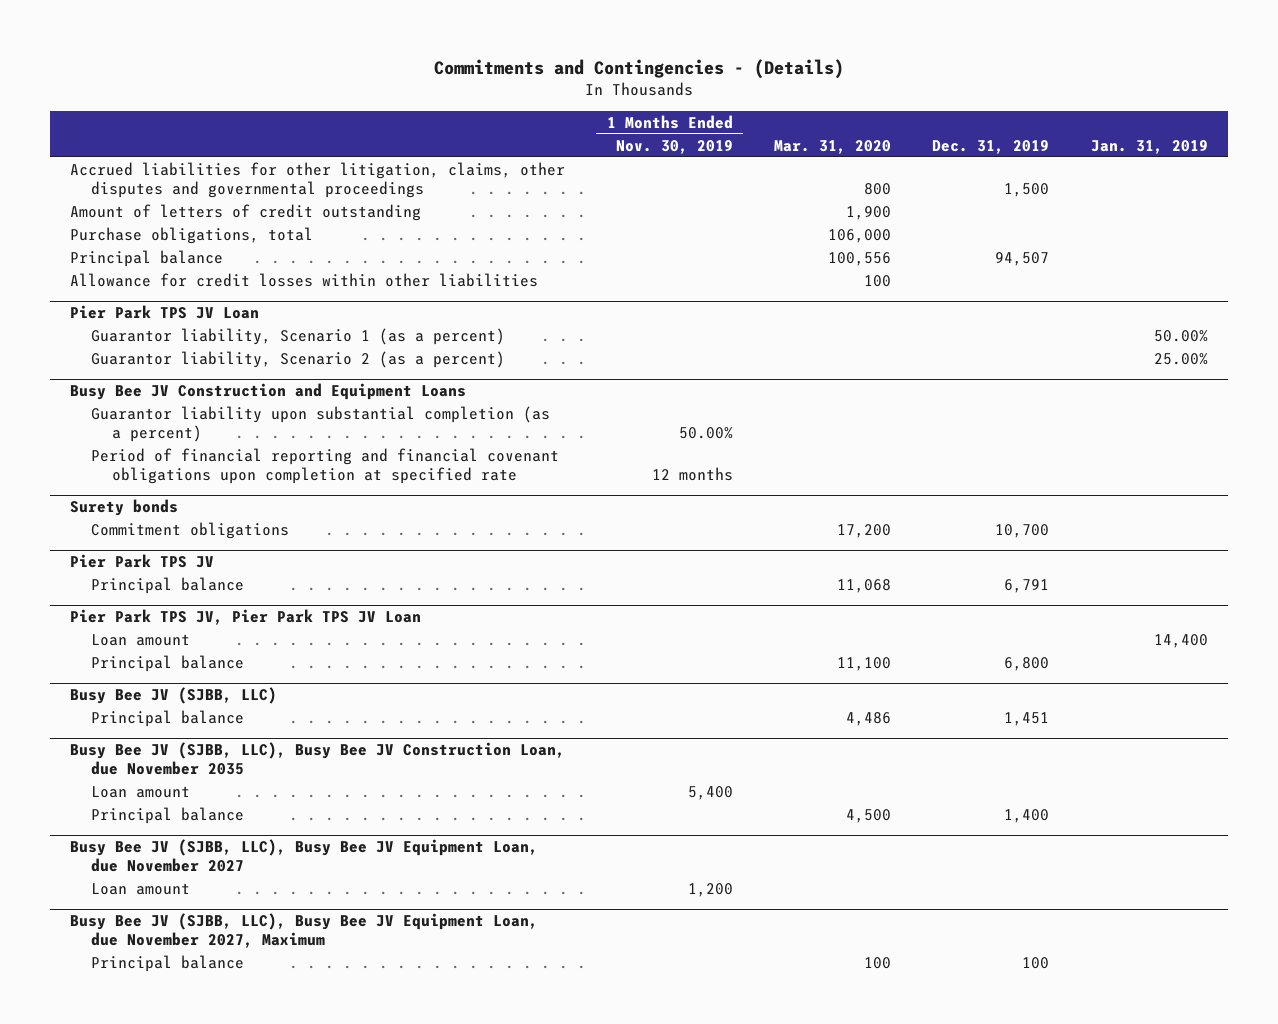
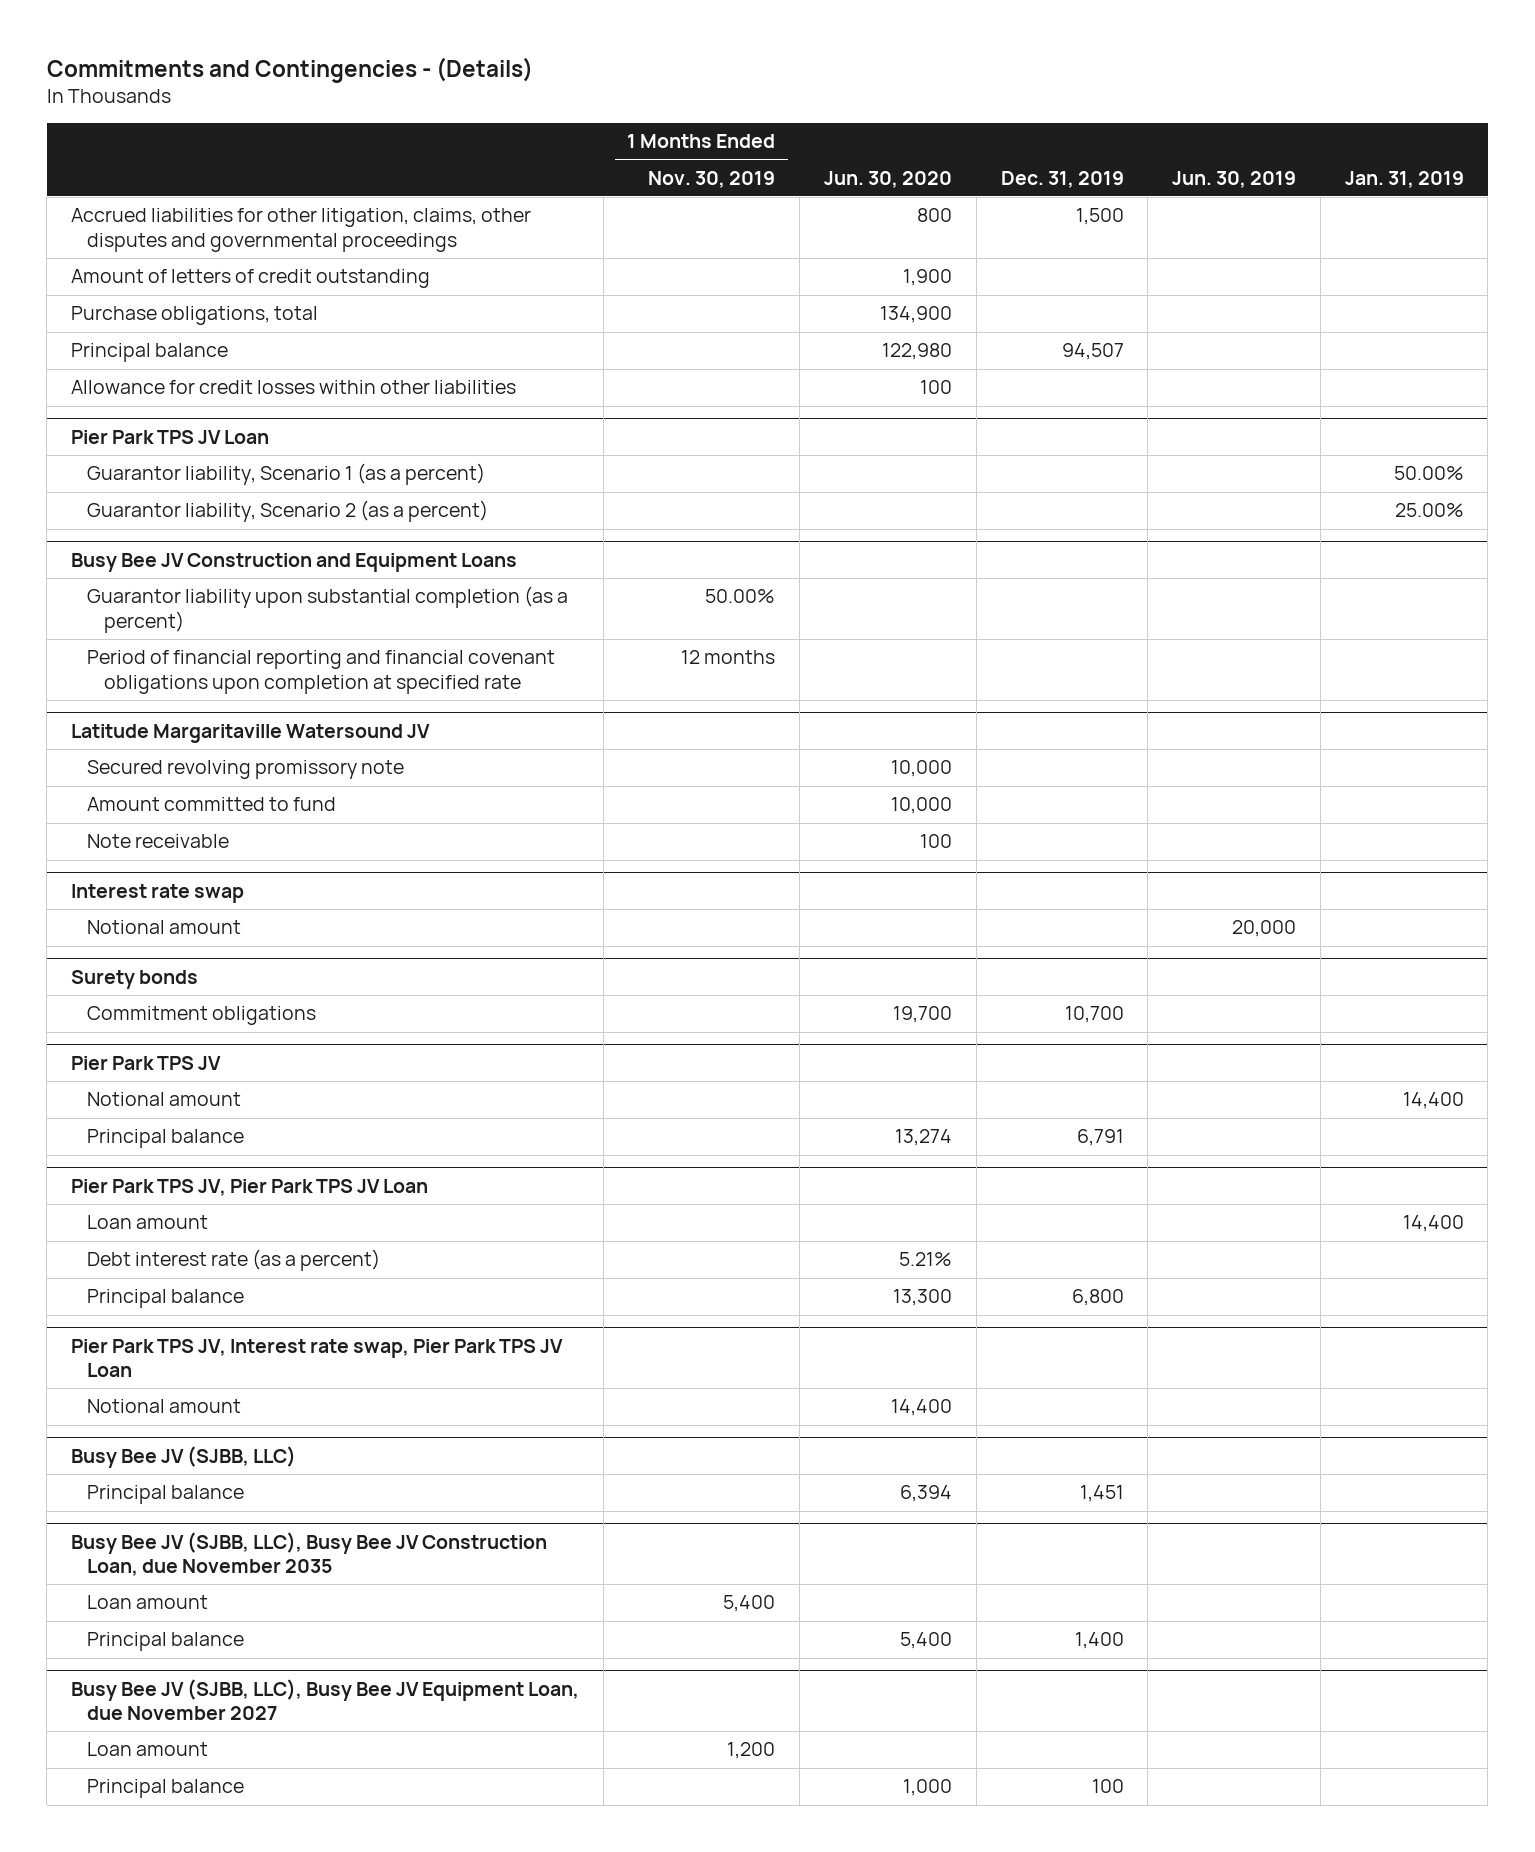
[774,139,892,154] Mar. 31, 2020 -> none
none -> [824,170,953,188] Jun. 30, 2020
none -> [1172,170,1297,188] Jun. 30, 2019
none -> [70,723,430,743] Latitude Margaritaville Watersound JV
none -> [87,760,405,780] Secured revolving promissory note
none -> [87,797,337,812] Amount committed to fund
none -> [87,834,230,849] Note receivable
none -> [70,883,244,903] Interest rate swap
none -> [87,920,242,935] Notional amount
none -> [87,1092,242,1107] Notional amount
none -> [87,1249,381,1272] Debt interest rate (as a percent)
none -> [70,1338,563,1377] Pier Park TPS JV, Interest rate swap, Pier Park TPS JV Loan
none -> [87,1399,242,1414] Notional amount
[70,913,539,949] Busy Bee JV (SJBB, LLC), Busy Bee JV Equipment Loan, due November 2027, Maximum -> none
[91,954,245,972] Principal balance -> none
none -> [87,1779,245,1799] Principal balance

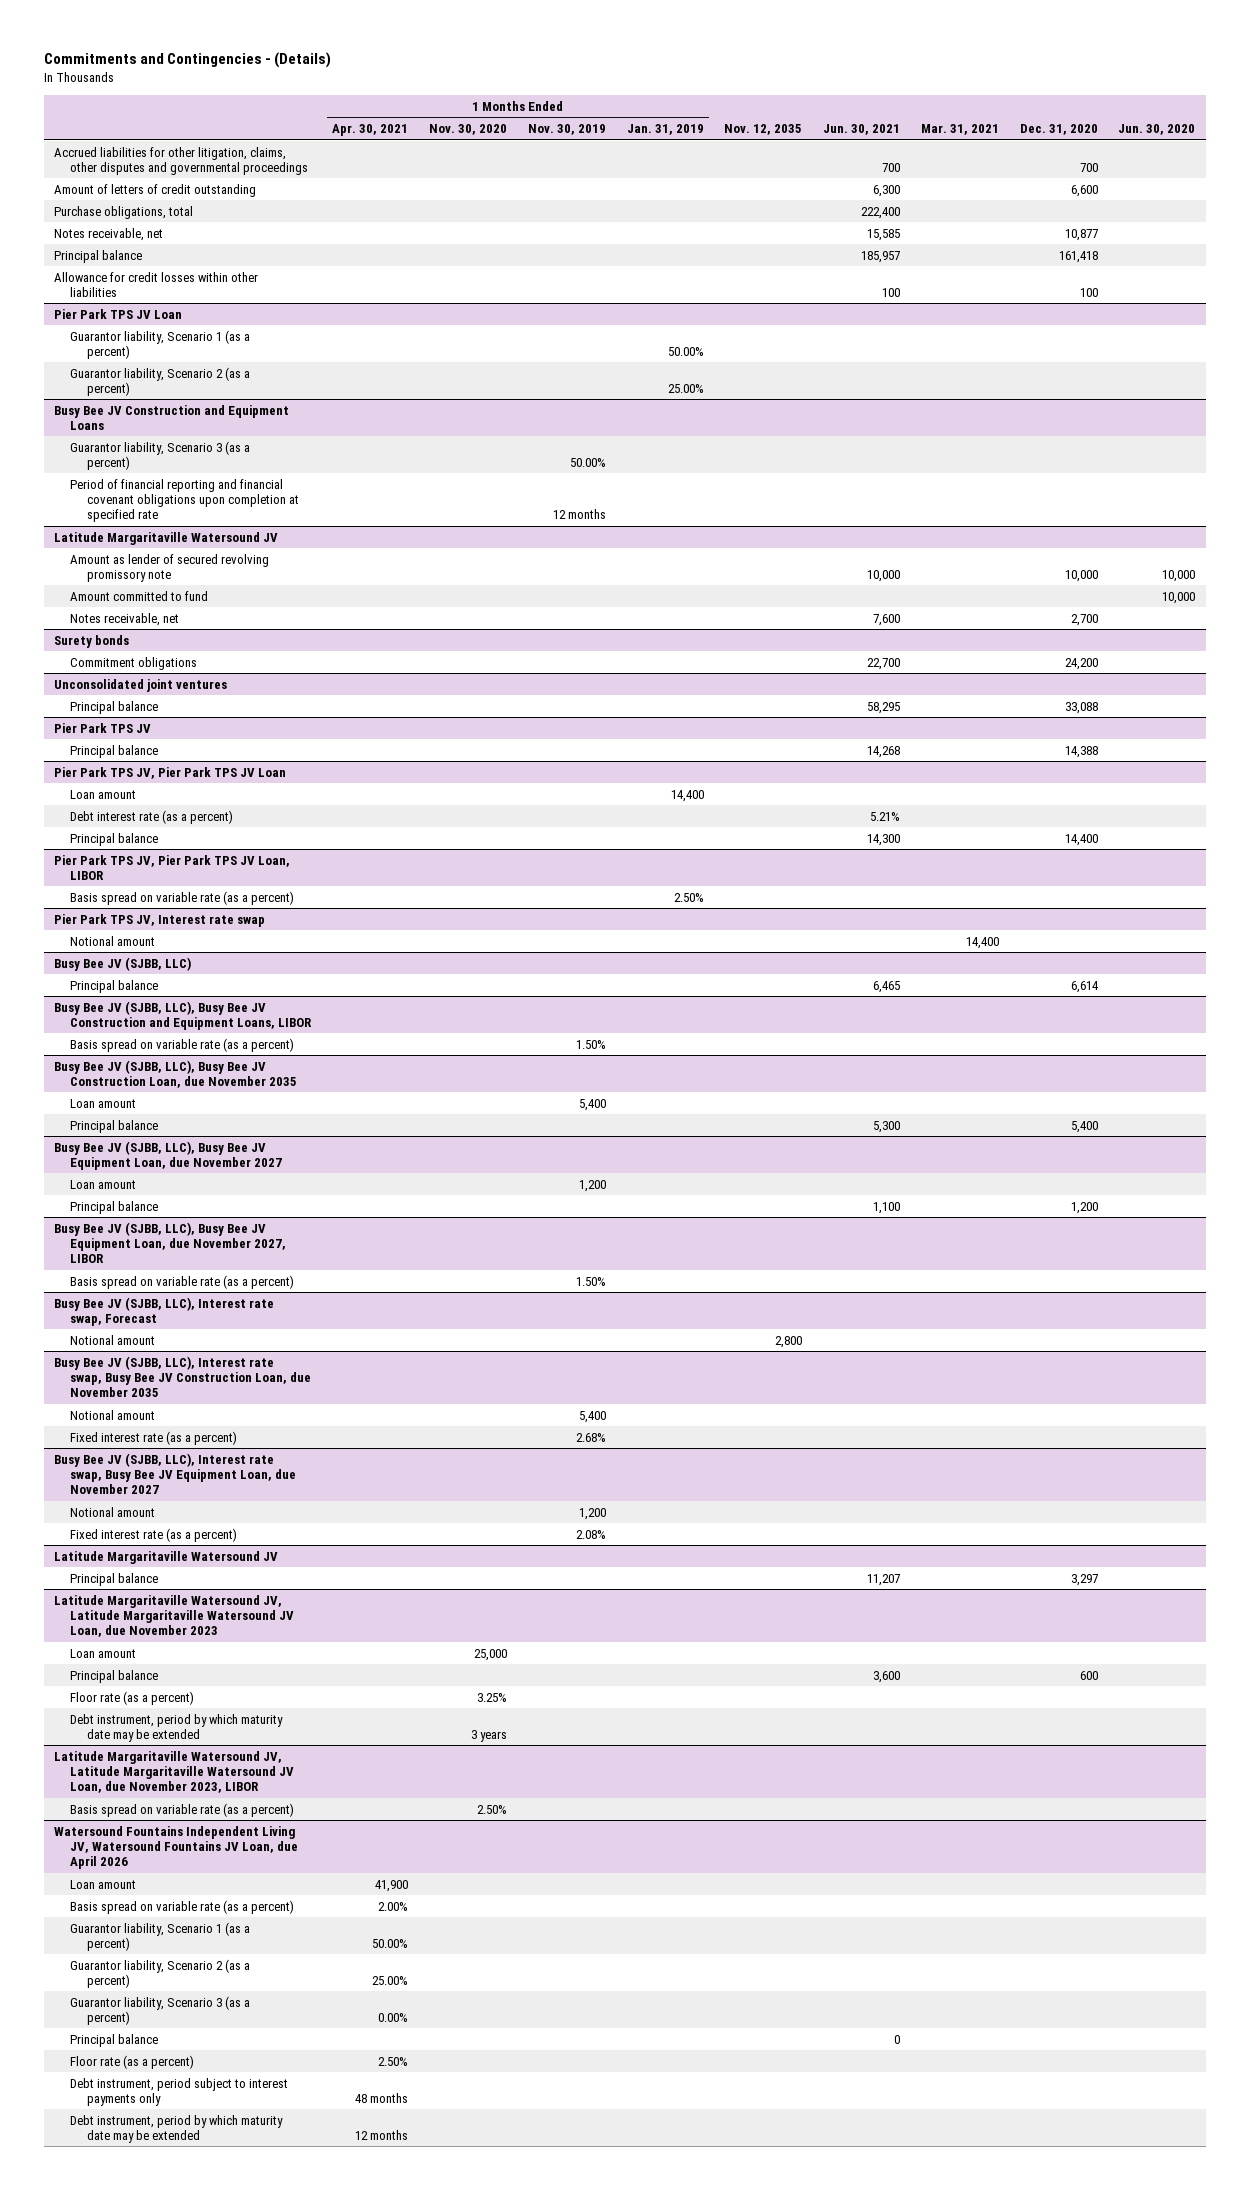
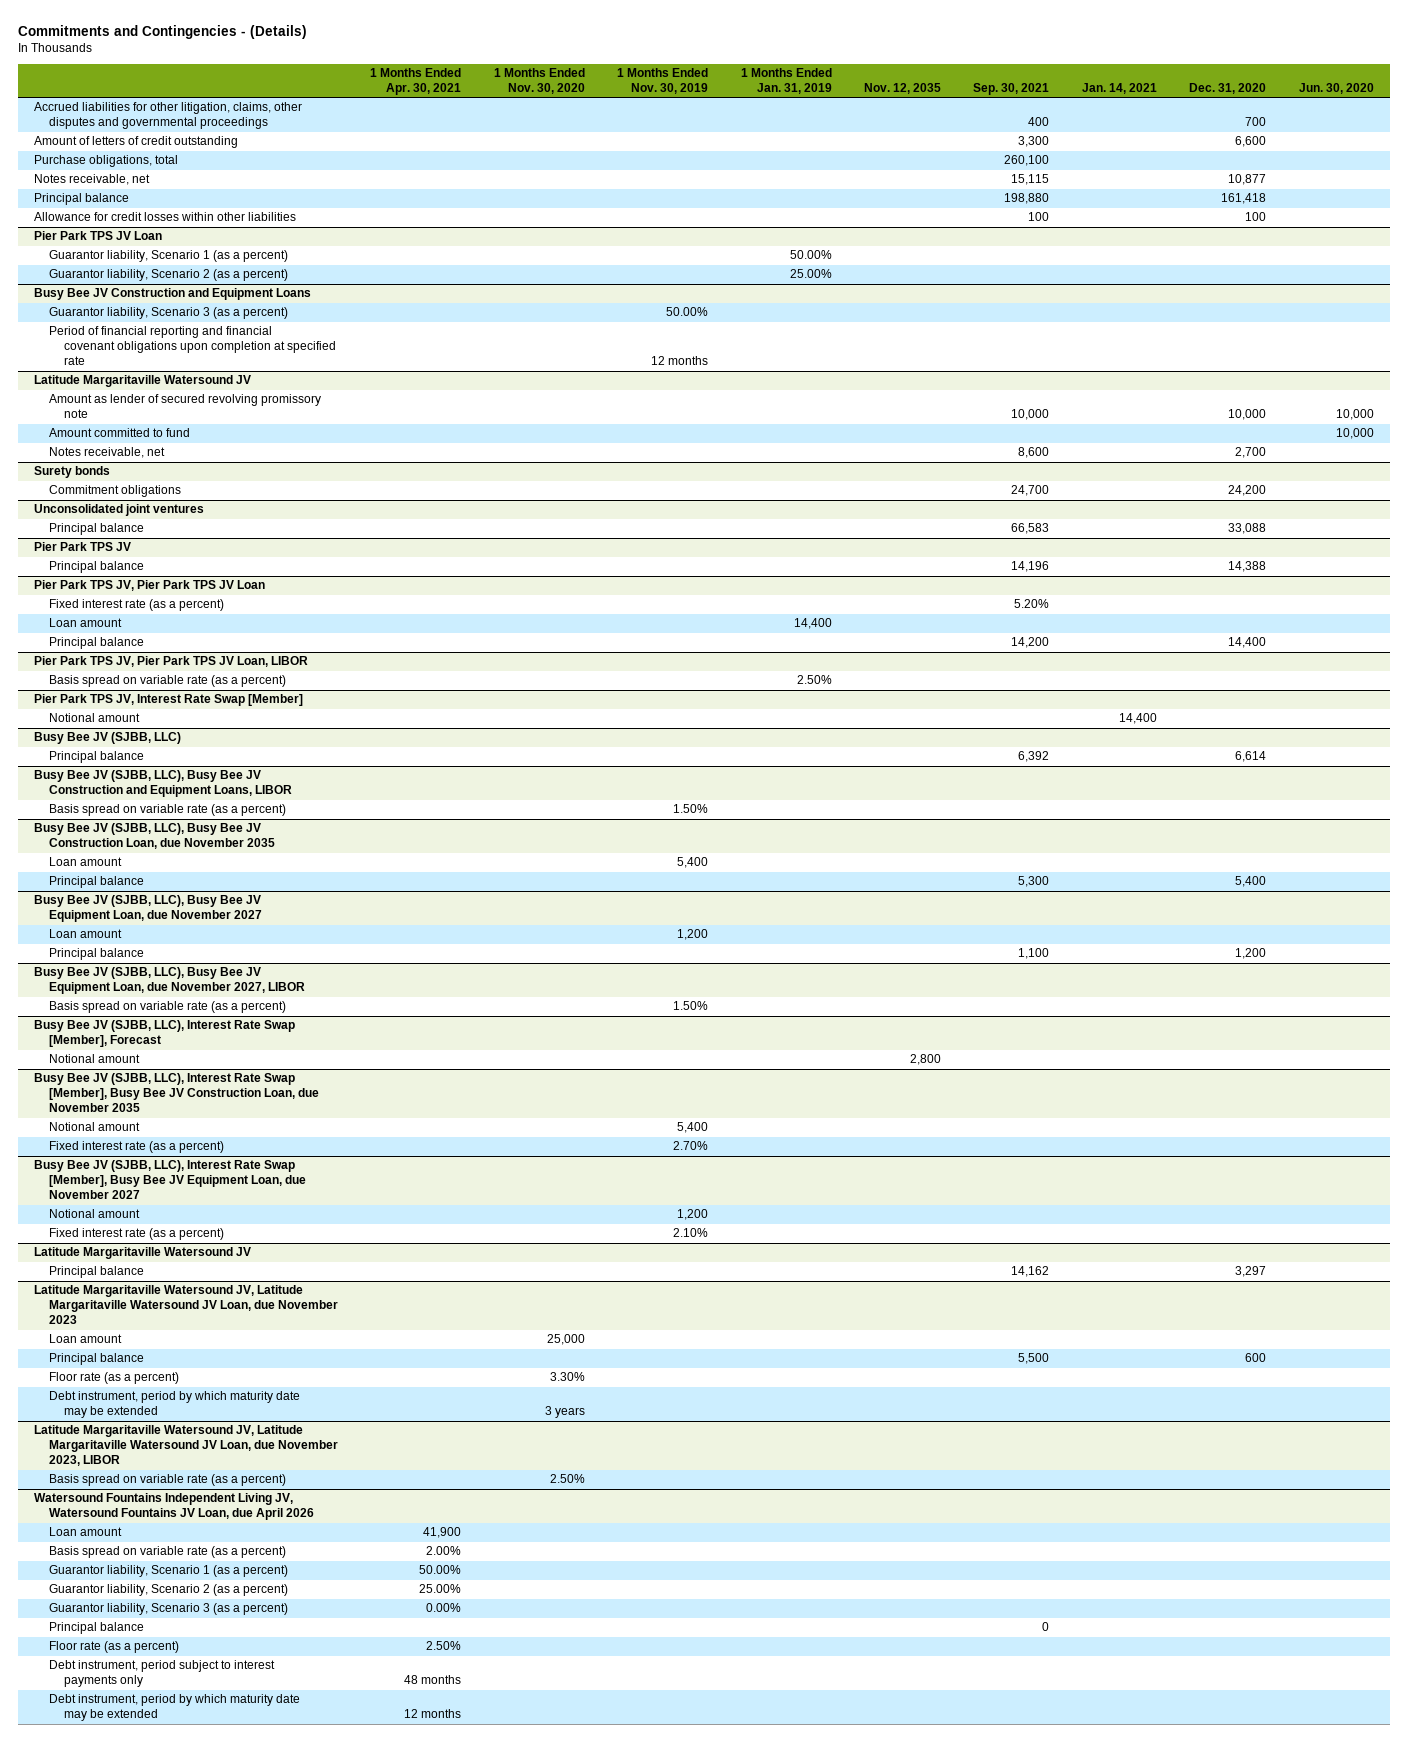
[823,124,901,136] Jun. 30, 2021 -> none
[920,124,999,136] Mar. 31, 2021 -> none
none -> [973,83,1050,96] Sep. 30, 2021
none -> [1081,83,1157,95] Jan. 14, 2021
none -> [48,599,224,612] Fixed interest rate (as a percent)
[70,809,234,824] Debt interest rate (as a percent) -> none
[54,913,266,927] Pier Park TPS JV, Interest rate swap -> [33,694,303,707] Pier Park TPS JV, Interest Rate Swap [Member]
[54,1296,275,1327] Busy Bee JV (SJBB, LLC), Interest rate swap, Forecast -> [33,1020,295,1048] Busy Bee JV (SJBB, LLC), Interest Rate Swap [Member], Forecast
[54,1355,312,1398] Busy Bee JV (SJBB, LLC), Interest rate swap, Busy Bee JV Construction Loan, due November 2035 -> [33,1073,319,1113] Busy Bee JV (SJBB, LLC), Interest Rate Swap [Member], Busy Bee JV Construction Loan, due November 2035
[575,1432,606,1442] 2.68% -> [673,1141,709,1151] 2.70%
[54,1452,297,1495] Busy Bee JV (SJBB, LLC), Interest rate swap, Busy Bee JV Equipment Loan, due November 2027 -> [33,1160,306,1200] Busy Bee JV (SJBB, LLC), Interest Rate Swap [Member], Busy Bee JV Equipment Loan, due November 2027
[575,1529,606,1539] 2.08% -> [673,1228,709,1238] 2.10%
[477,1692,508,1702] 3.25% -> [549,1372,585,1382] 3.30%

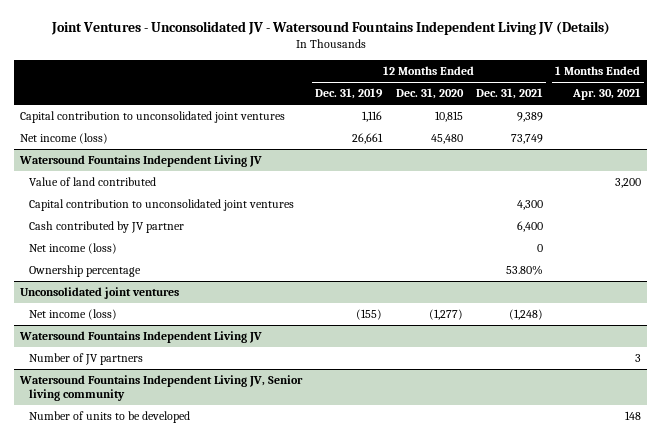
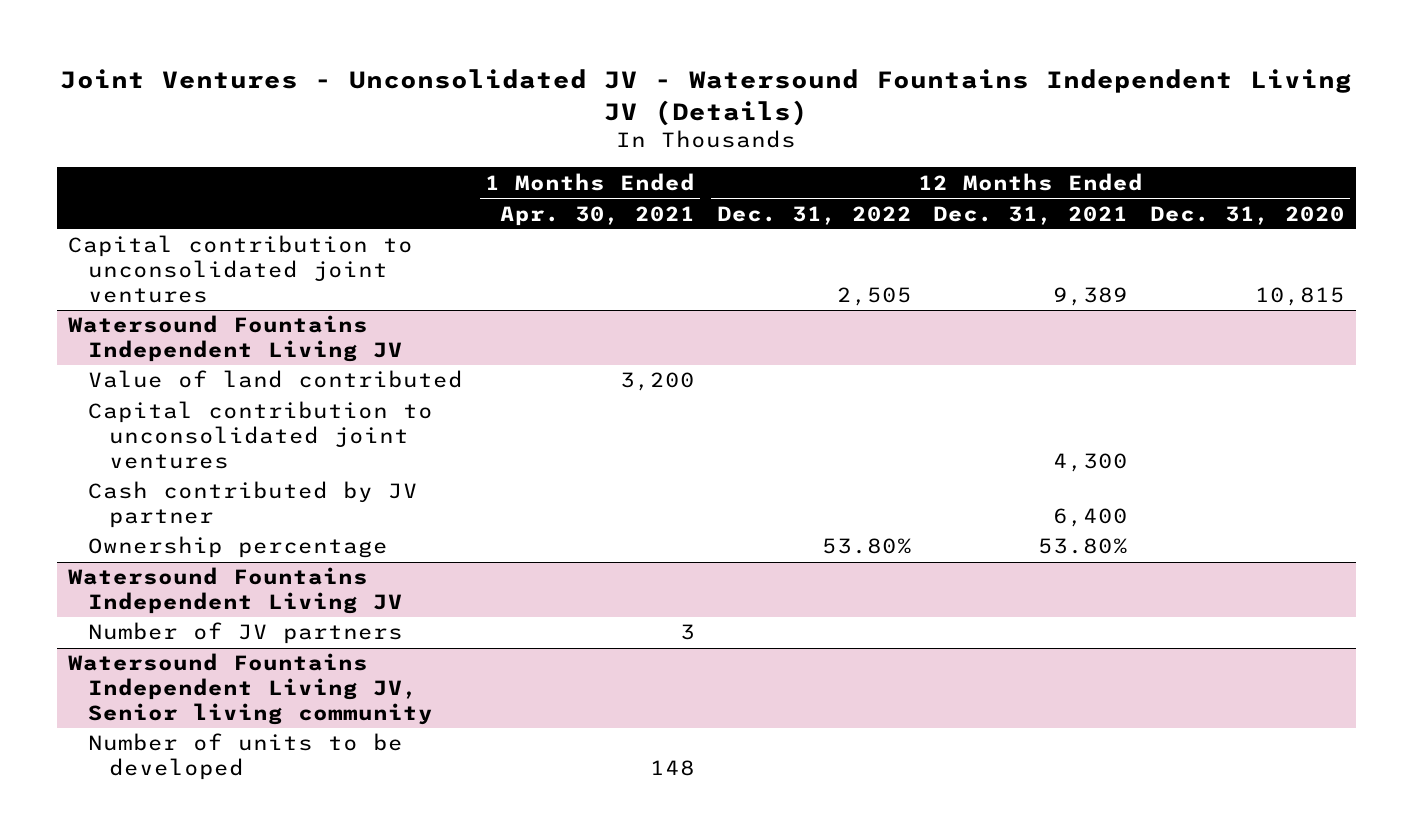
[315,88,384,100] Dec. 31, 2019 -> none
none -> [716,205,912,225] Dec. 31, 2022
[20,133,109,145] Net income (loss) -> none
[29,243,118,255] Net income (loss) -> none
[20,287,180,300] Unconsolidated joint ventures -> none
[29,309,118,321] Net income (loss) -> none

